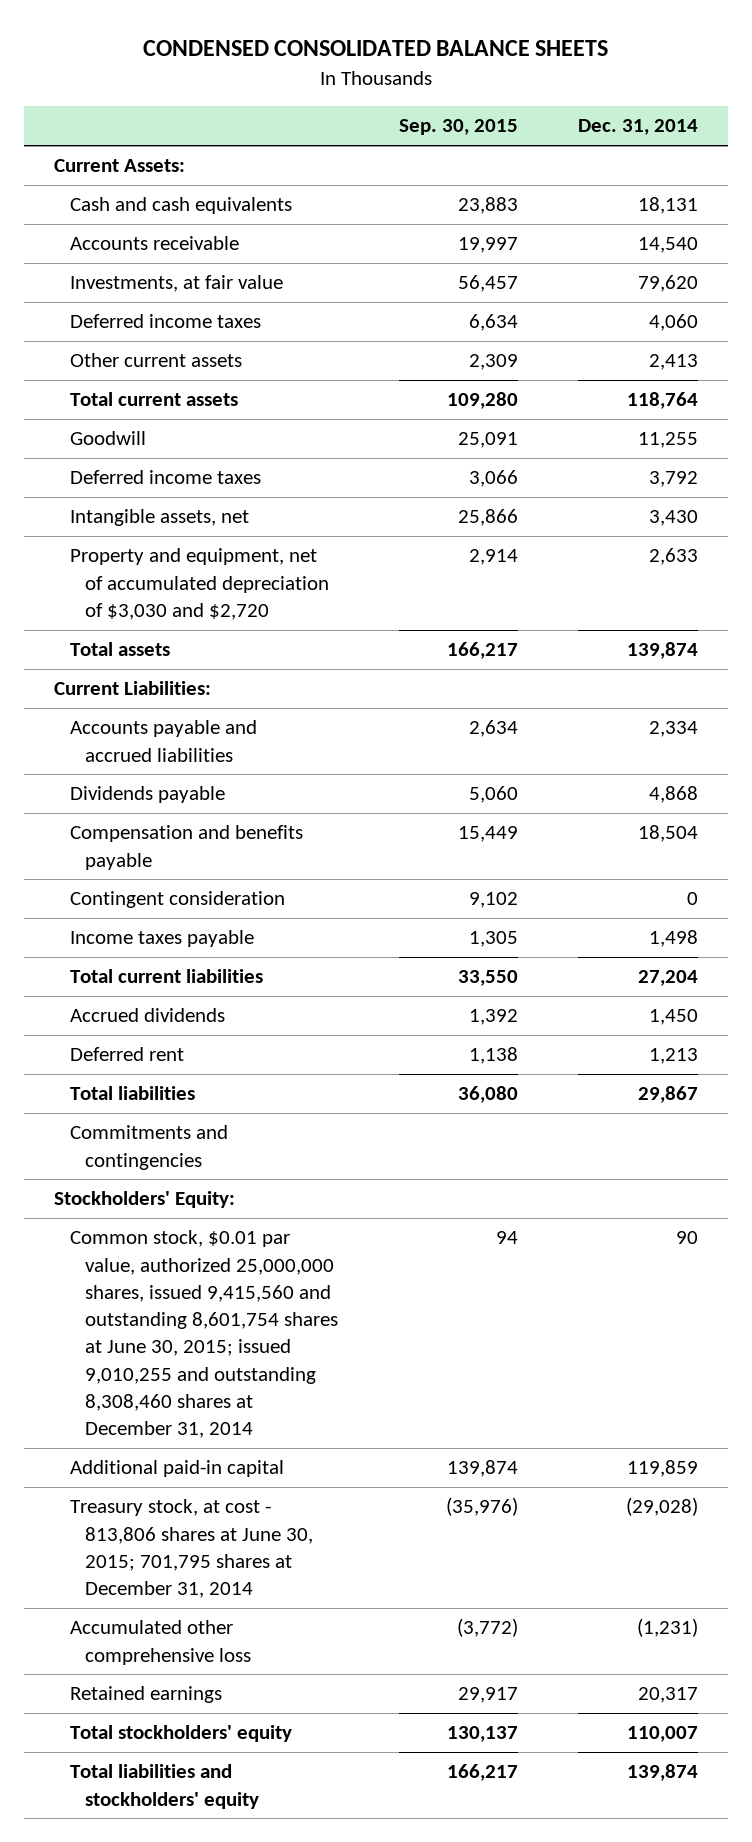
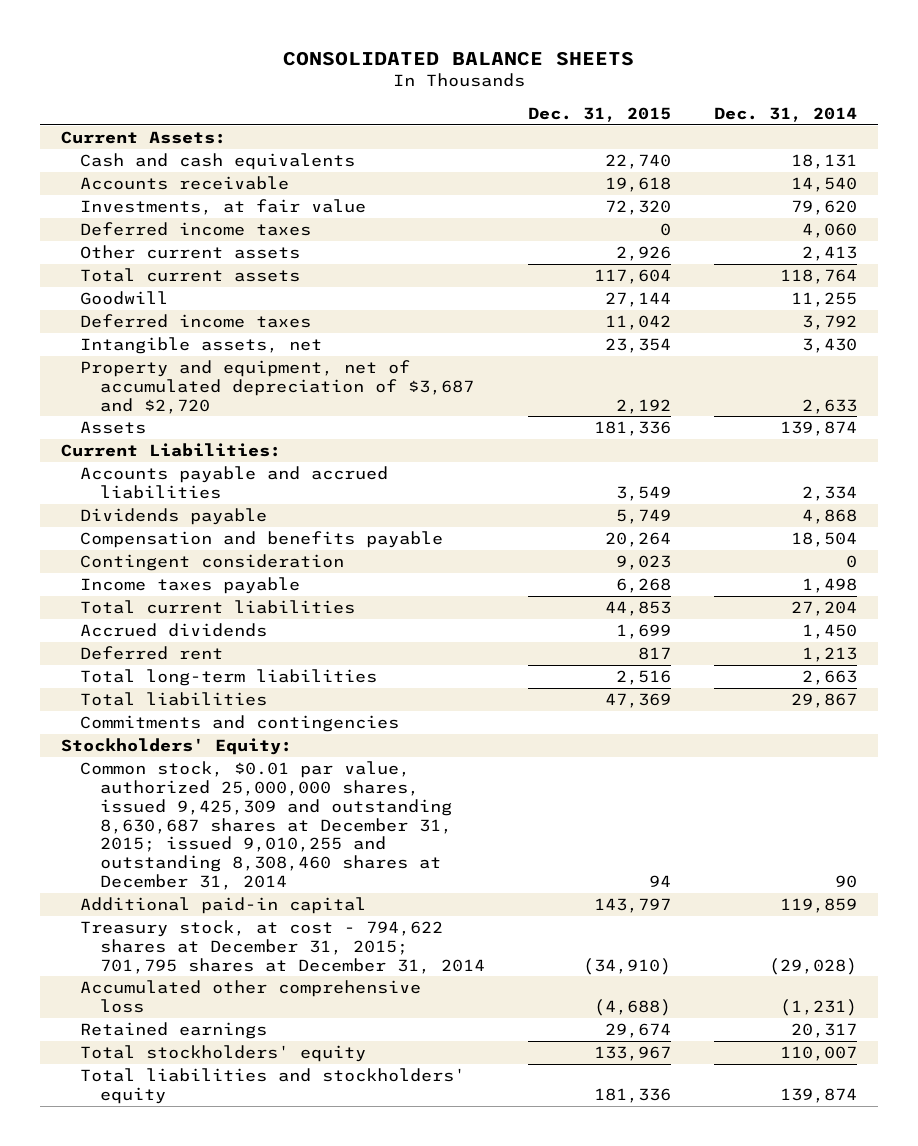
[143,40,609,57] CONDENSED CONSOLIDATED BALANCE SHEETS -> [282,50,634,66] CONSOLIDATED BALANCE SHEETS
[398,119,518,136] Sep. 30, 2015 -> none
none -> [527,107,671,123] Dec. 31, 2015
[69,548,330,620] Property and equipment, net of accumulated depreciation of $3,030 and $2,720 -> [80,359,474,414] Property and equipment, net of accumulated depreciation of $3,687 and $2,720
[69,642,170,657] Total assets -> [80,420,147,434] Assets
none -> [80,668,378,686] Total long-term liabilities
[69,1230,339,1439] Common stock, $0.01 par value, authorized 25,000,000 shares, issued 9,415,560 and outstanding 8,601,754 shares at June 30, 2015; issued 9,010,255 and outstanding 8,308,460 shares at December 31, 2014 -> [80,760,452,891] Common stock, $0.01 par value, authorized 25,000,000 shares, issued 9,425,309 and outstanding 8,630,687 shares at December 31, 2015; issued 9,010,255 and outstanding 8,308,460 shares at December 31, 2014
[69,1499,314,1599] Treasury stock, at cost - 813,806 shares at June 30, 2015; 701,795 shares at December 31, 2014 -> [80,919,485,974] Treasury stock, at cost - 794,622 shares at December 31, 2015; 701,795 shares at December 31, 2014

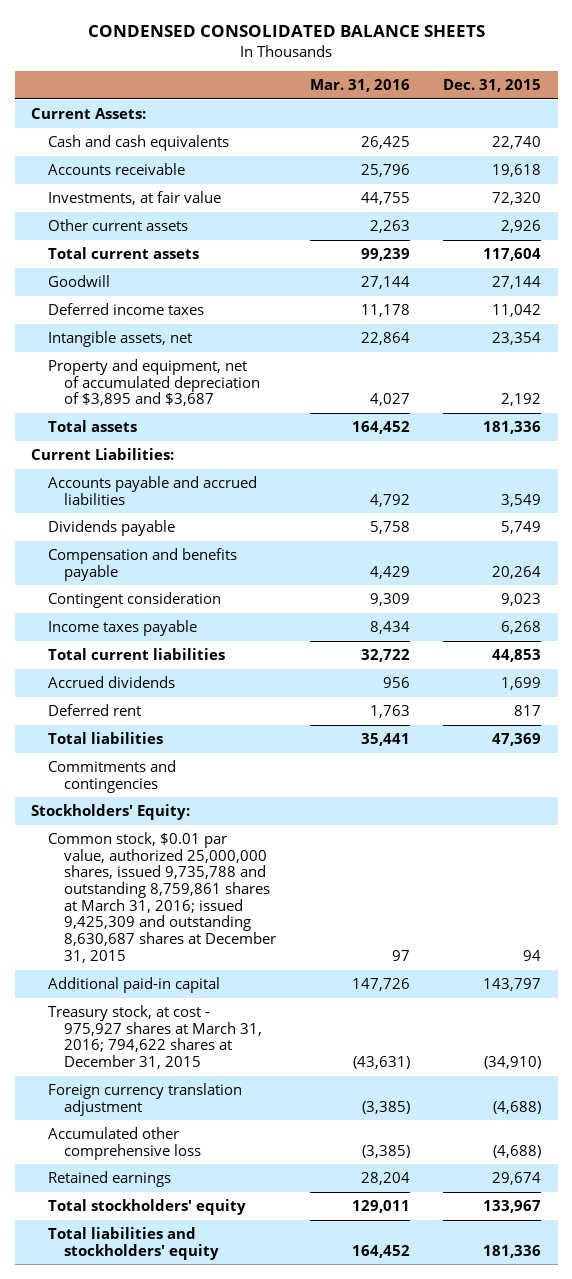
[282,50,634,66] CONSOLIDATED BALANCE SHEETS -> [88,25,486,38] CONDENSED CONSOLIDATED BALANCE SHEETS
[713,107,857,123] Dec. 31, 2014 -> none
none -> [309,79,410,93] Mar. 31, 2016
[80,221,312,236] Deferred income taxes -> none
[80,359,474,414] Property and equipment, net of accumulated depreciation of $3,687 and $2,720 -> [47,359,261,407] Property and equipment, net of accumulated depreciation of $3,895 and $3,687
[80,420,147,434] Assets -> [47,420,137,433] Total assets
[80,668,378,686] Total long-term liabilities -> none
[80,760,452,891] Common stock, $0.01 par value, authorized 25,000,000 shares, issued 9,425,309 and outstanding 8,630,687 shares at December 31, 2015; issued 9,010,255 and outstanding 8,308,460 shares at December 31, 2014 -> [47,832,277,963] Common stock, $0.01 par value, authorized 25,000,000 shares, issued 9,735,788 and outstanding 8,759,861 shares at March 31, 2016; issued 9,425,309 and outstanding 8,630,687 shares at December 31, 2015
[80,919,485,974] Treasury stock, at cost - 794,622 shares at December 31, 2015; 701,795 shares at December 31, 2014 -> [47,1005,263,1070] Treasury stock, at cost - 975,927 shares at March 31, 2016; 794,622 shares at December 31, 2015
none -> [47,1083,242,1116] Foreign currency translation adjustment

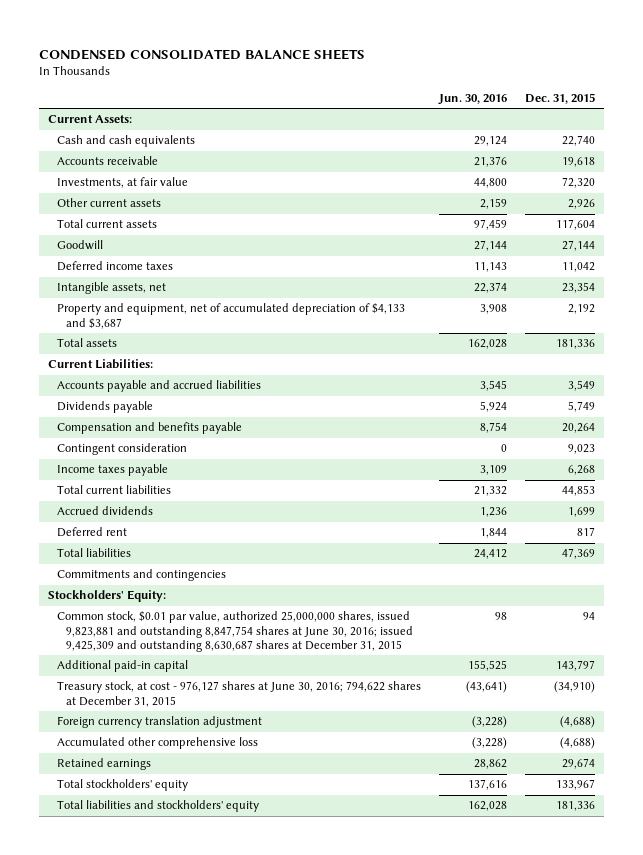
[309,79,410,93] Mar. 31, 2016 -> none
none -> [438,93,508,105] Jun. 30, 2016
[47,359,261,407] Property and equipment, net of accumulated depreciation of $3,895 and $3,687 -> [57,303,406,329] Property and equipment, net of accumulated depreciation of $4,133 and $3,687
[47,832,277,963] Common stock, $0.01 par value, authorized 25,000,000 shares, issued 9,735,788 and outstanding 8,759,861 shares at March 31, 2016; issued 9,425,309 and outstanding 8,630,687 shares at December 31, 2015 -> [57,611,414,653] Common stock, $0.01 par value, authorized 25,000,000 shares, issued 9,823,881 and outstanding 8,847,754 shares at June 30, 2016; issued 9,425,309 and outstanding 8,630,687 shares at December 31, 2015
[47,1005,263,1070] Treasury stock, at cost - 975,927 shares at March 31, 2016; 794,622 shares at December 31, 2015 -> [57,681,422,707] Treasury stock, at cost - 976,127 shares at June 30, 2016; 794,622 shares at December 31, 2015

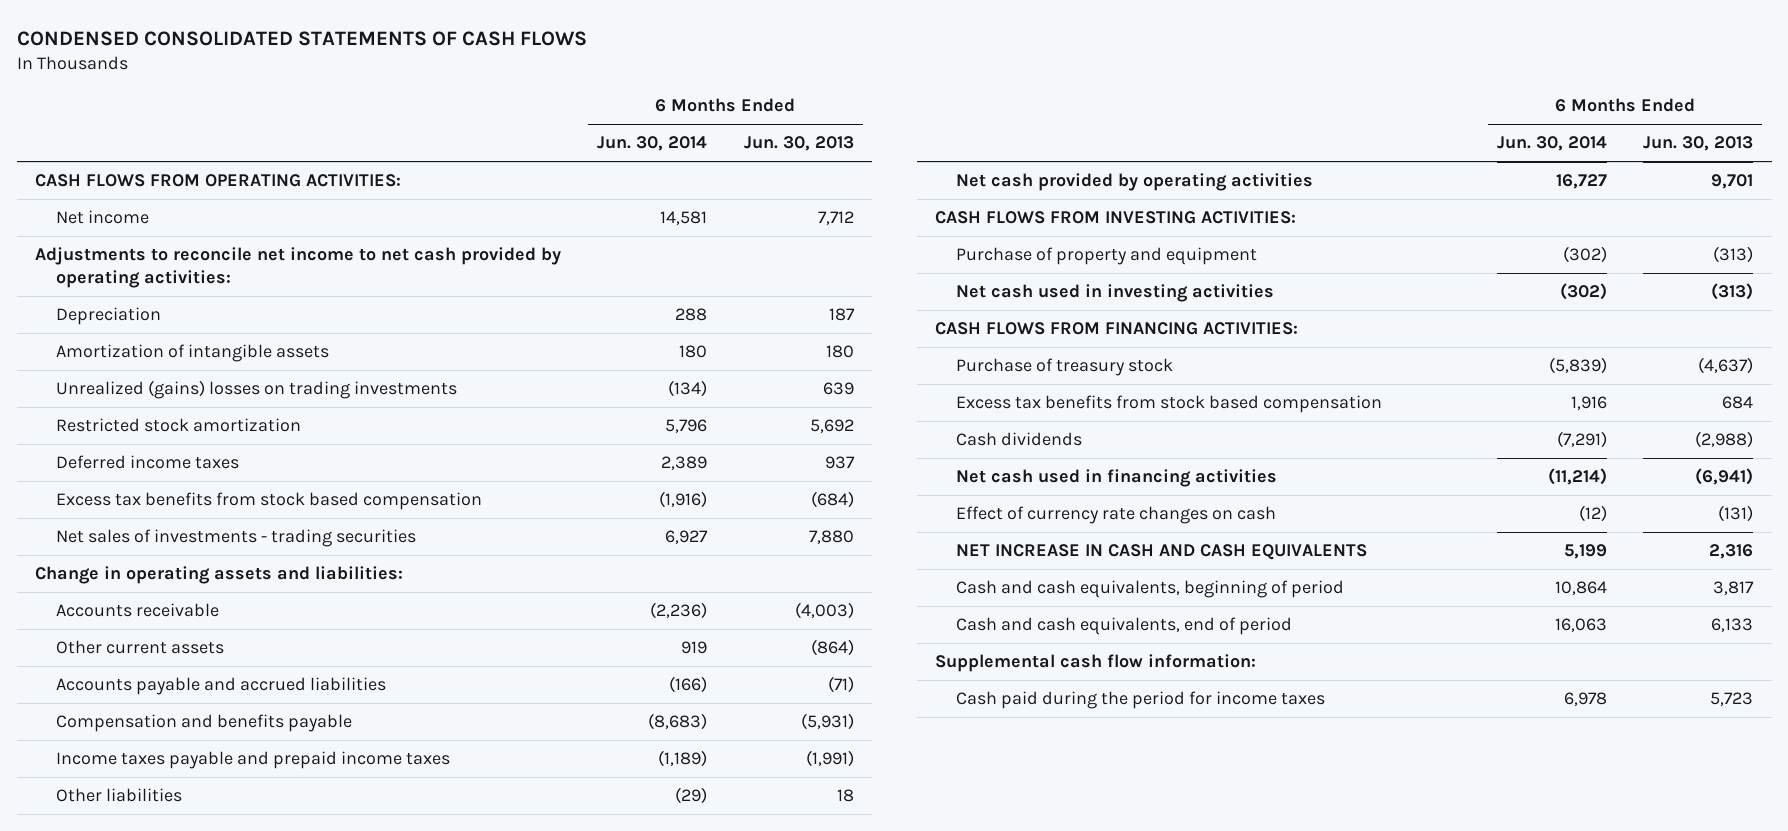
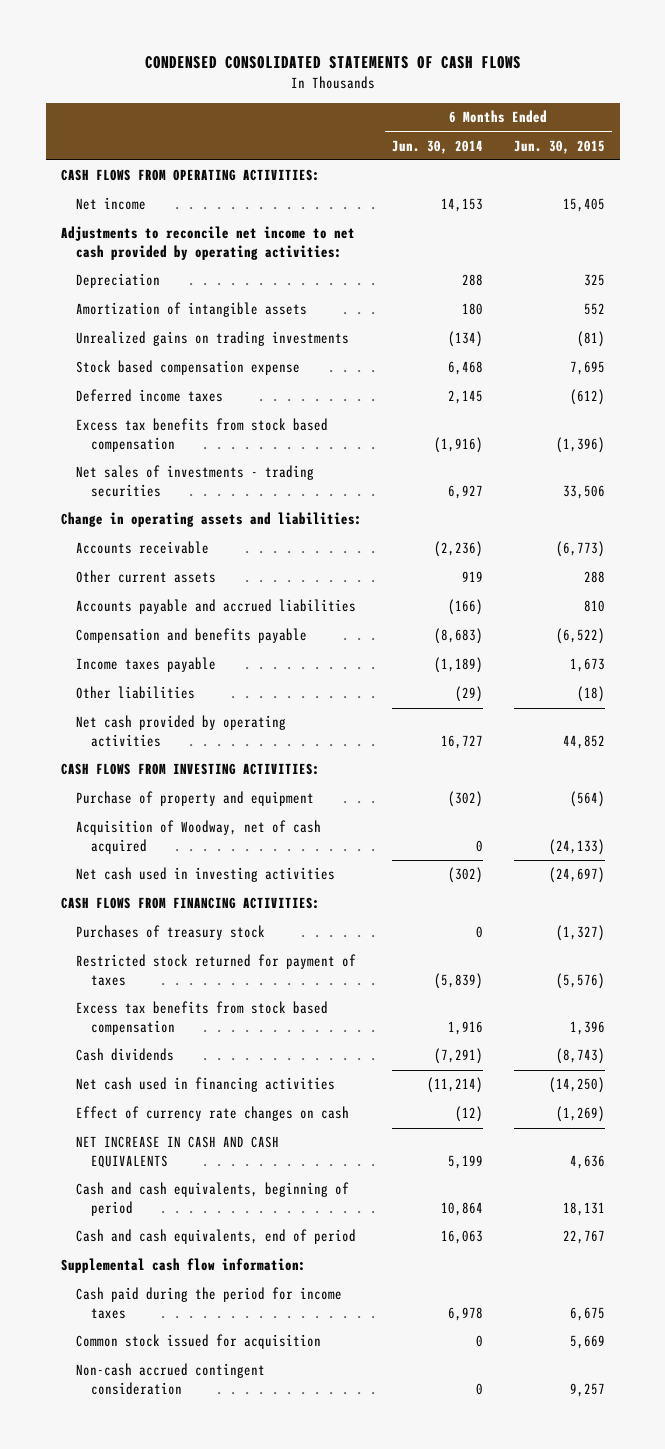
[743,136,854,152] Jun. 30, 2013 -> none
none -> [513,139,605,154] Jun. 30, 2015
[660,211,708,226] 14,581 -> [441,198,484,213] 14,153
[56,418,302,433] Restricted stock amortization -> none
[56,380,458,400] Unrealized (gains) losses on trading investments -> [75,331,349,347] Unrealized gains on trading investments
none -> [75,360,300,376] Stock based compensation expense
[661,456,708,471] 2,389 -> [448,390,484,405] 2,145
[56,751,451,770] Income taxes payable and prepaid income taxes -> [75,657,216,673] Income taxes payable
none -> [75,820,321,855] Acquisition of Woodway, net of cash acquired
[956,358,1174,377] Purchase of treasury stock -> [75,925,265,941] Purchases of treasury stock
[1549,357,1608,375] (5,839) -> [476,926,484,939] 0
none -> [75,954,356,987] Restricted stock returned for payment of taxes
none -> [75,1334,321,1350] Common stock issued for acquisition
none -> [75,1363,265,1396] Non-cash accrued contingent consideration

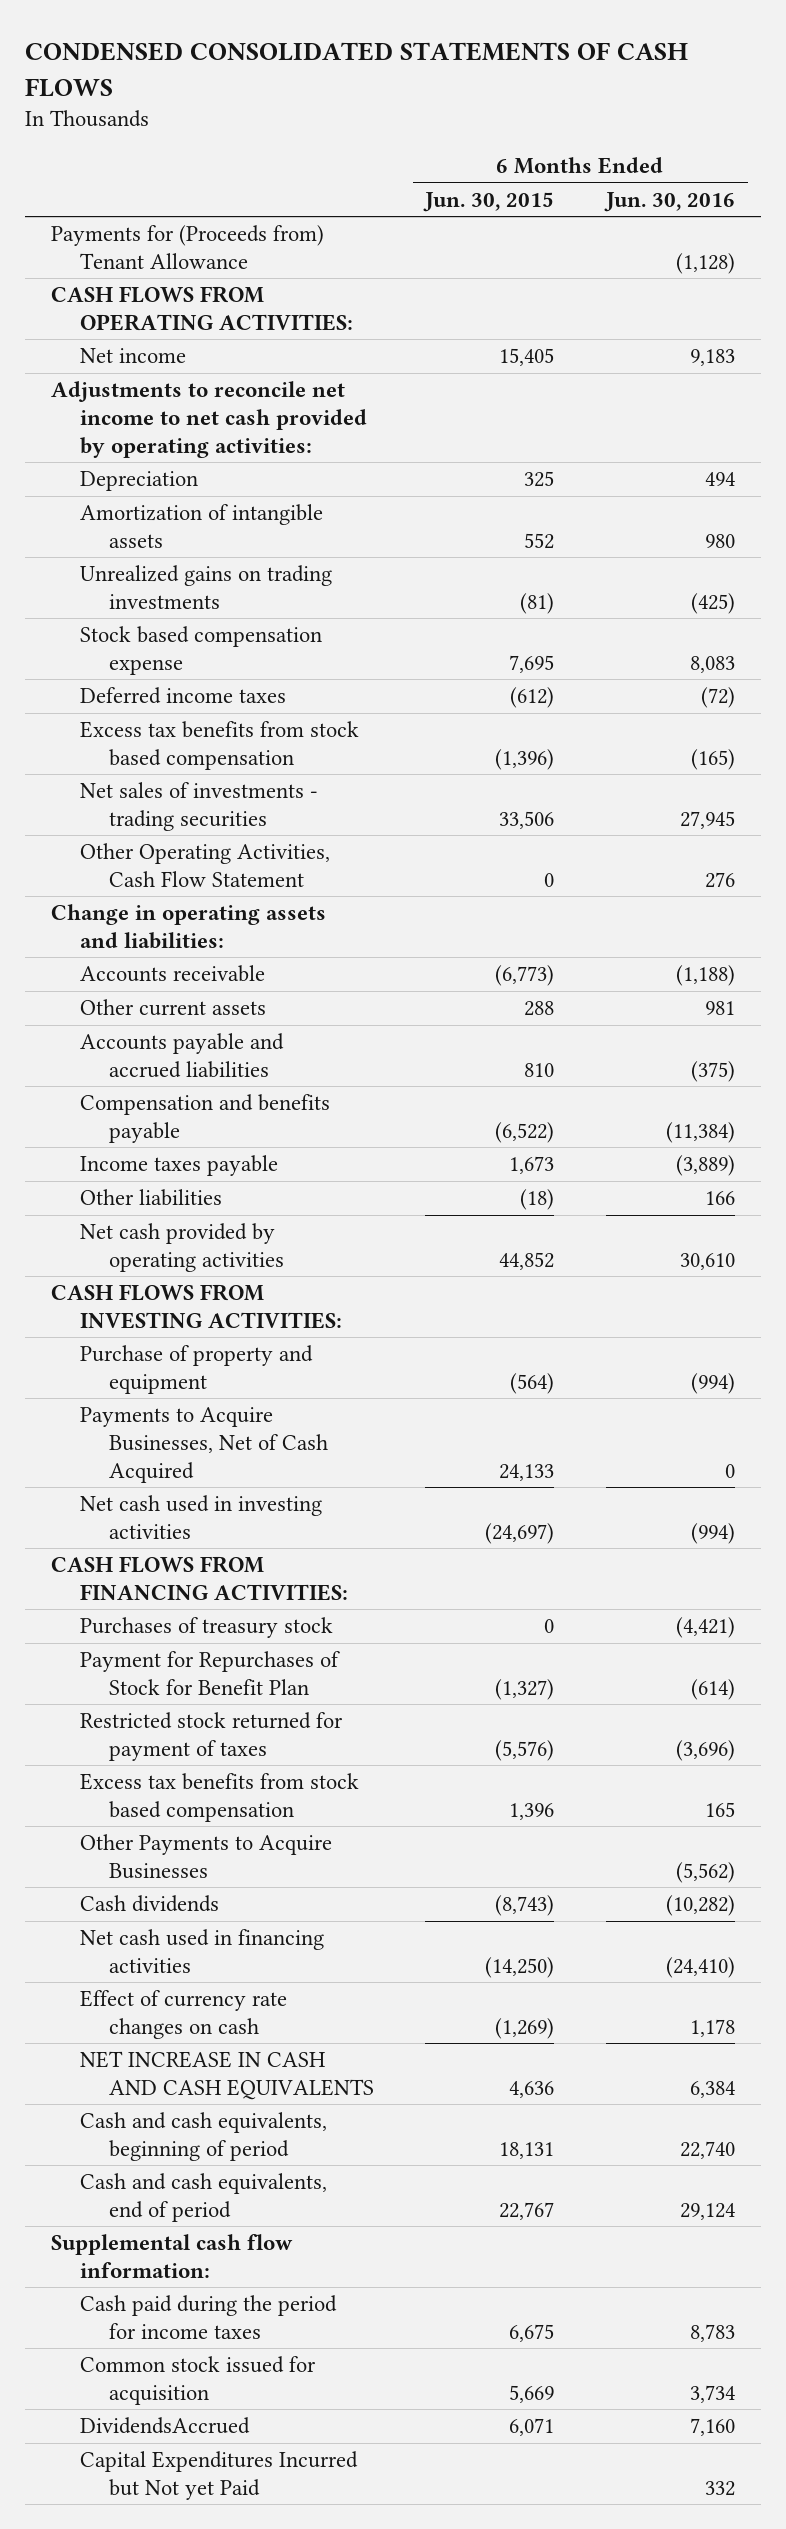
[392,139,484,154] Jun. 30, 2014 -> none
none -> [603,191,735,212] Jun. 30, 2016
none -> [50,225,324,269] Payments for (Proceeds from) Tenant Allowance
none -> [79,843,330,887] Other Operating Activities, Cash Flow Statement
[75,820,321,855] Acquisition of Woodway, net of cash acquired -> [79,1407,328,1483] Payments to Acquire Businesses, Net of Cash Acquired
[548,839,605,856] (24,133) -> [499,1463,555,1481] 24,133
[555,925,605,942] (1,327) -> [544,1619,555,1634] 0
none -> [79,1651,340,1695] Payment for Repurchases of Stock for Benefit Plan
none -> [79,1834,332,1879] Other Payments to Acquire Businesses
[75,1363,265,1396] Non-cash accrued contingent consideration -> none
none -> [79,2417,250,2435] DividendsAccrued
none -> [79,2451,358,2500] Capital Expenditures Incurred but Not yet Paid

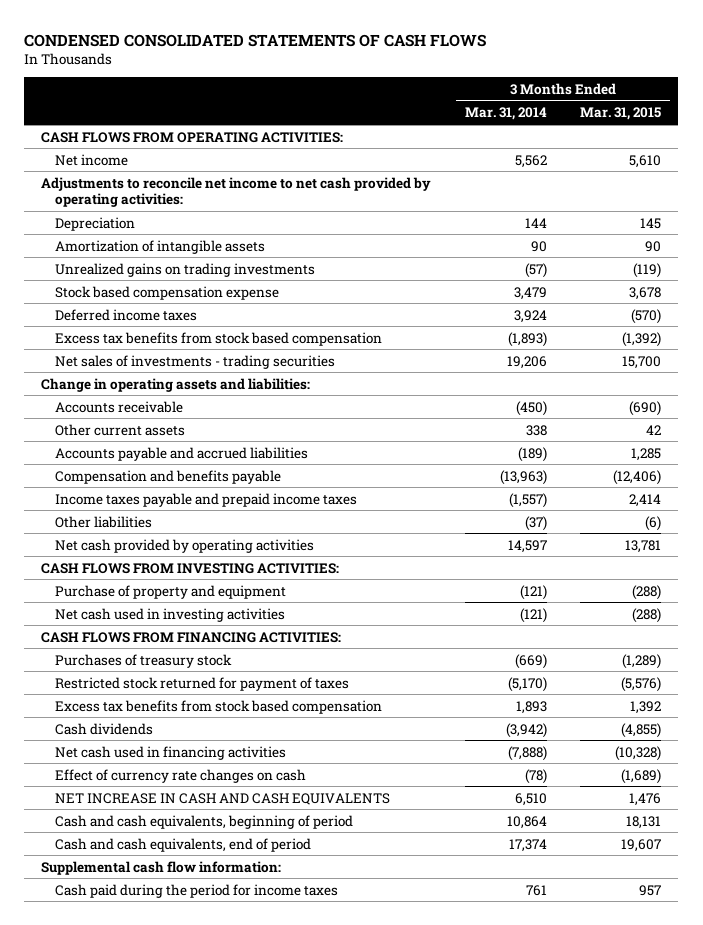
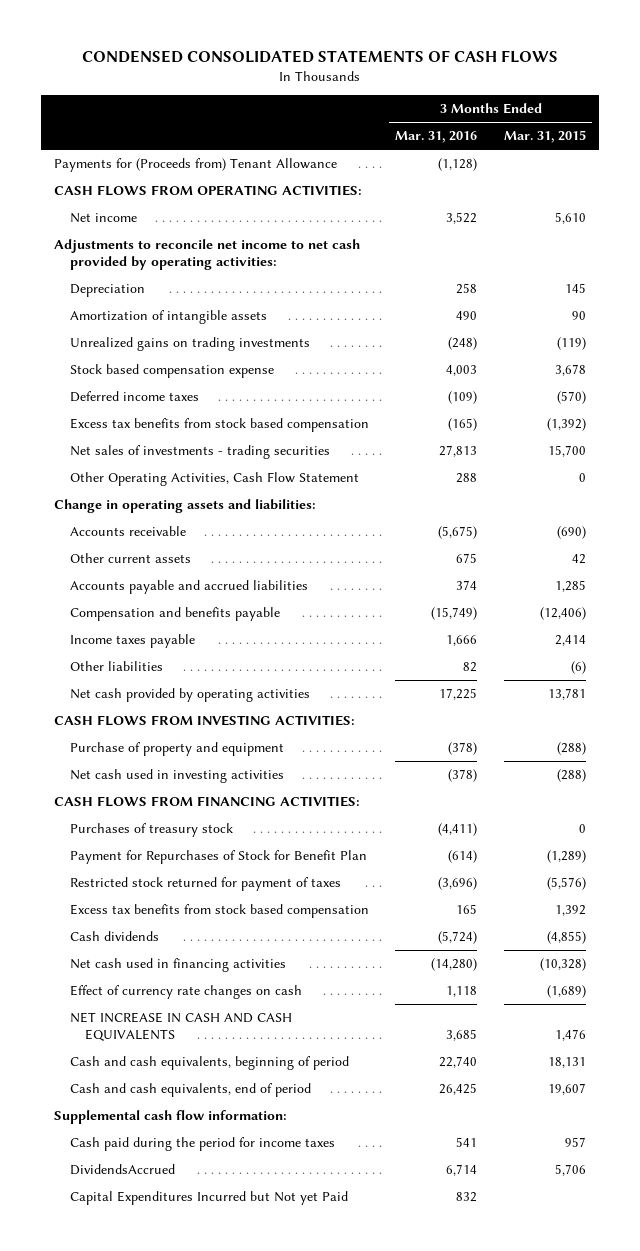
[464,107,547,121] Mar. 31, 2014 -> none
none -> [395,131,478,144] Mar. 31, 2016
none -> [54,158,338,173] Payments for (Proceeds from) Tenant Allowance
none -> [69,472,359,487] Other Operating Activities, Cash Flow Statement
[54,492,357,507] Income taxes payable and prepaid income taxes -> [69,634,195,649] Income taxes payable
[622,653,662,669] (1,289) -> [578,824,586,834] 0
none -> [69,850,367,865] Payment for Repurchases of Stock for Benefit Plan
none -> [69,1164,175,1176] DividendsAccrued
none -> [69,1191,348,1206] Capital Expenditures Incurred but Not yet Paid

